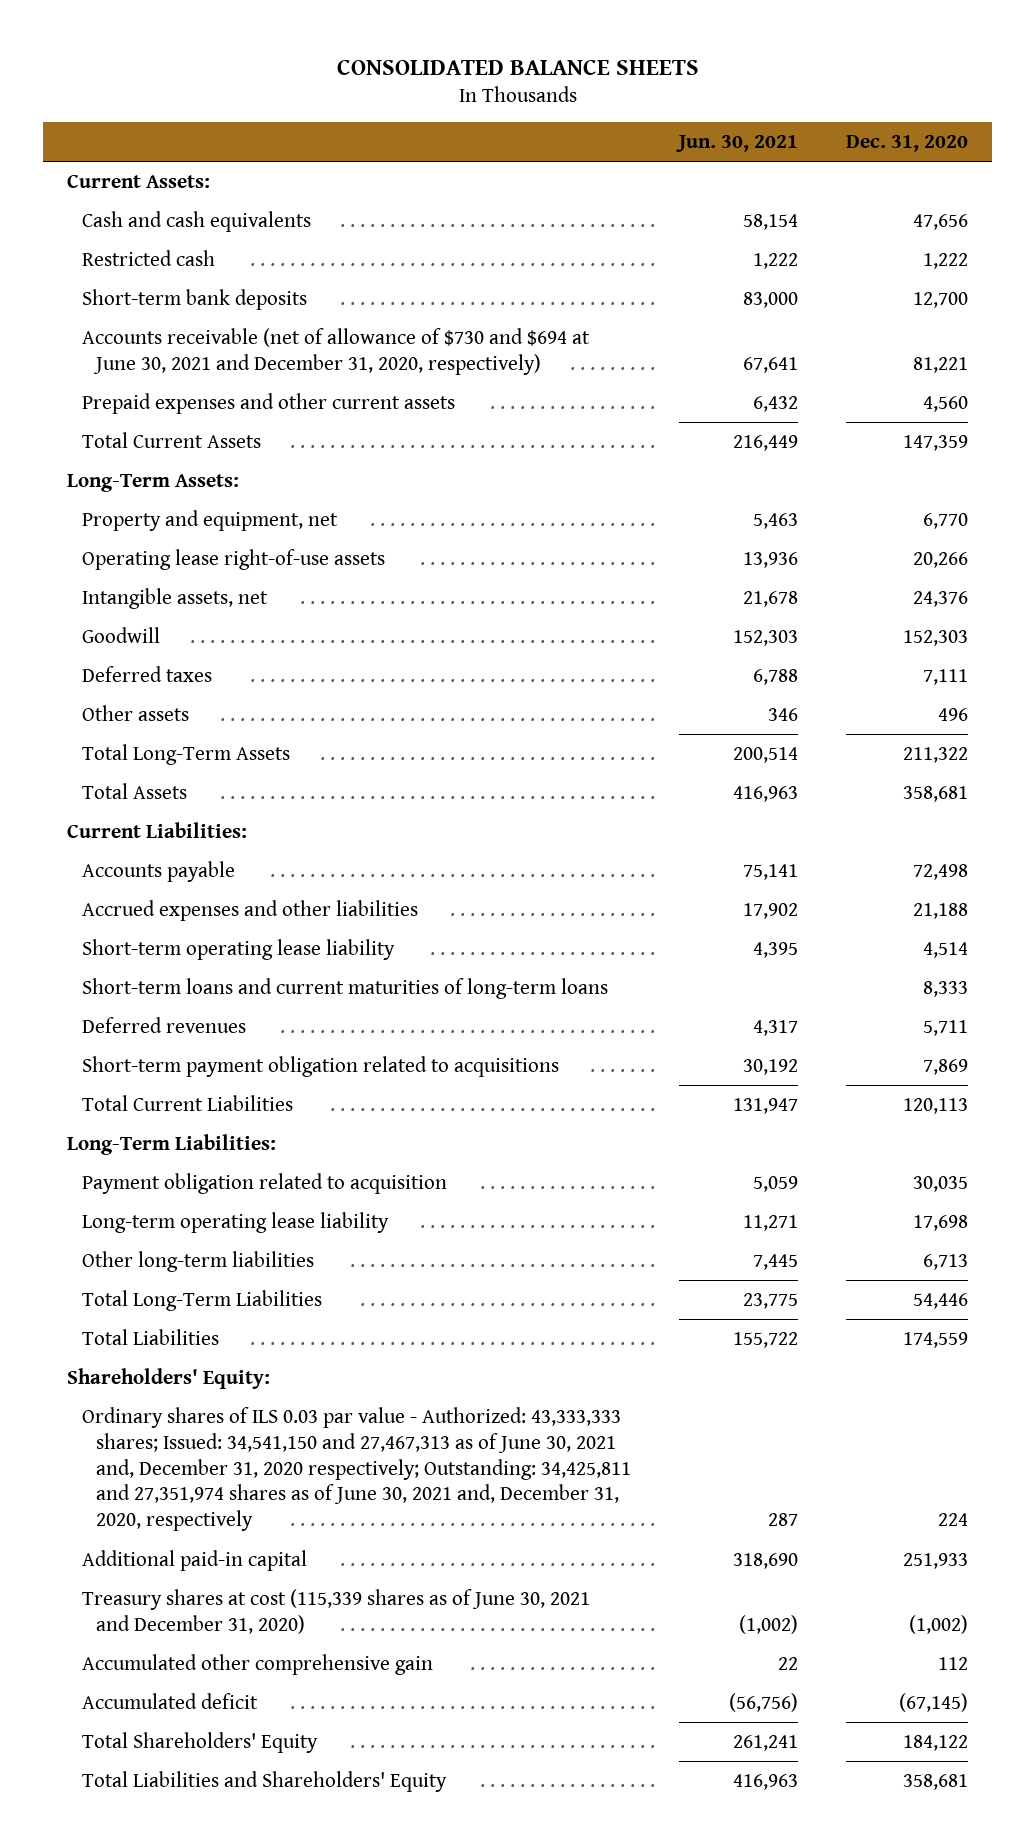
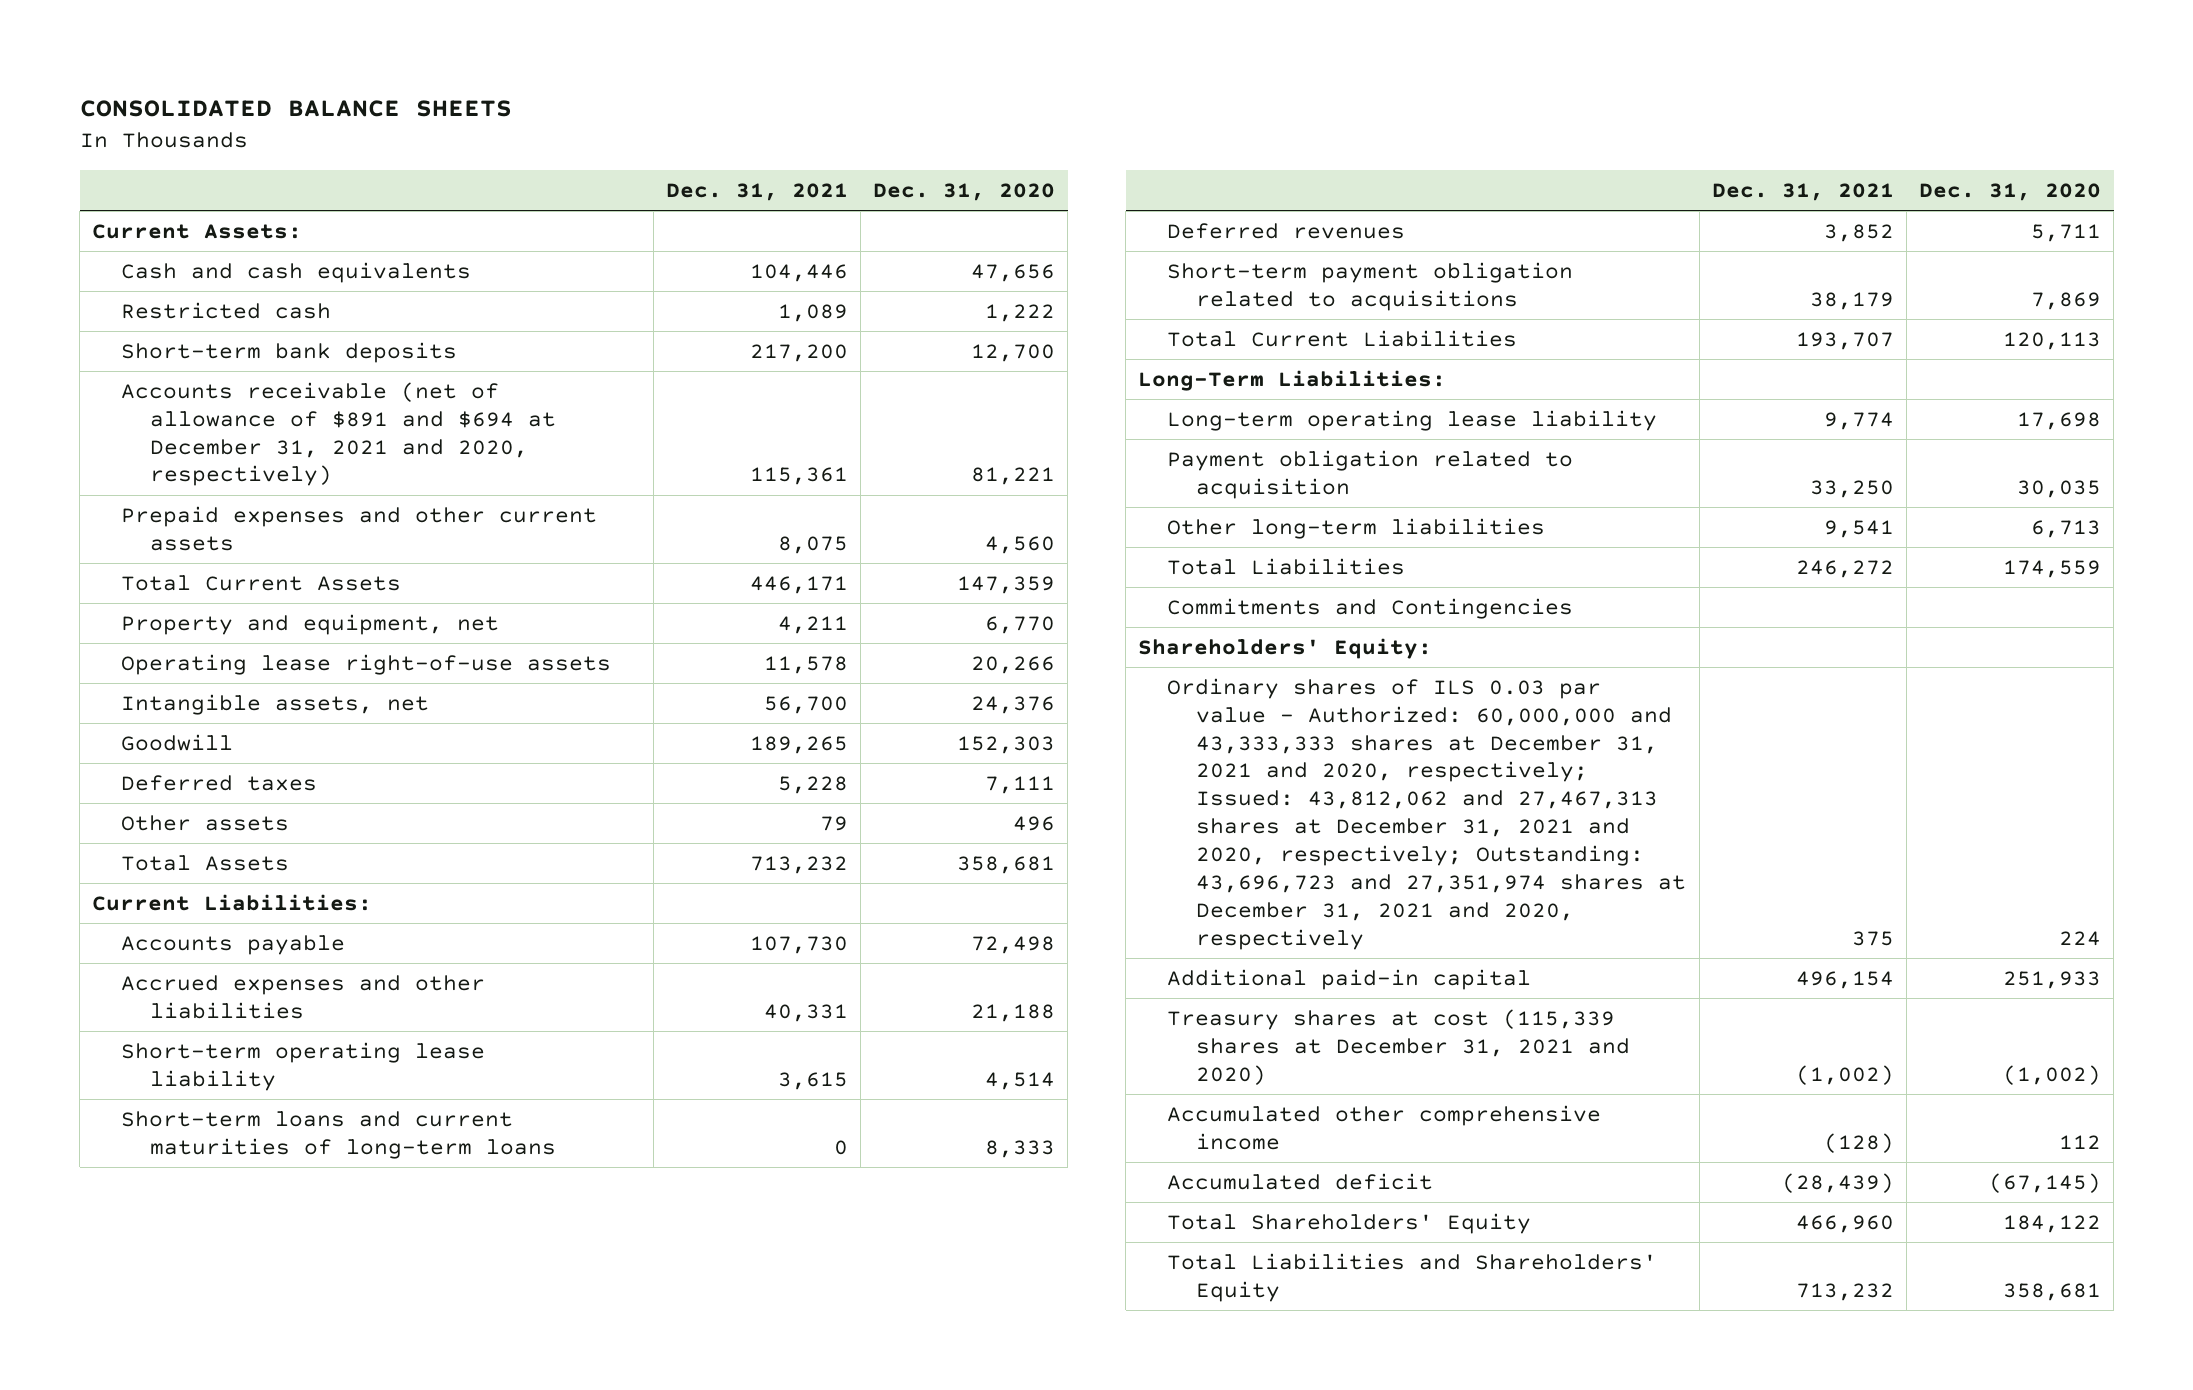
[676,135,799,153] Jun. 30, 2021 -> none
none -> [665,183,848,202] Dec. 31, 2021
[81,327,590,375] Accounts receivable (net of allowance of $730 and $694 at June 30, 2021 and December 31, 2020, respectively) -> [121,381,557,487] Accounts receivable (net of allowance of $891 and $694 at December 31, 2021 and 2020, respectively)
[67,473,240,492] Long-Term Assets: -> none
[81,743,290,765] Total Long-Term Assets -> none
[81,1172,447,1194] Payment obligation related to acquisition -> [1167,449,1574,499] Payment obligation related to acquisition
[81,1289,322,1311] Total Long-Term Liabilities -> none
none -> [1167,597,1574,619] Commitments and Contingencies
[81,1406,632,1532] Ordinary shares of ILS 0.03 par value - Authorized: 43,333,333 shares; Issued: 34,541,150 and 27,467,313 as of June 30, 2021 and, December 31, 2020 respectively; Outstanding: 34,425,811 and 27,351,974 shares as of June 30, 2021 and, December 31, 2020, respectively -> [1167,677,1687,950] Ordinary shares of ILS 0.03 par value - Authorized: 60,000,000 and 43,333,333 shares at December 31, 2021 and 2020, respectively; Issued: 43,812,062 and 27,467,313 shares at December 31, 2021 and 2020, respectively; Outstanding: 43,696,723 and 27,351,974 shares at December 31, 2021 and 2020, respectively
[81,1588,590,1634] Treasury shares at cost (115,339 shares as of June 30, 2021 and December 31, 2020) -> [1167,1008,1631,1085] Treasury shares at cost (115,339 shares at December 31, 2021 and 2020)
[81,1653,433,1675] Accumulated other comprehensive gain -> [1167,1104,1602,1150] Accumulated other comprehensive income

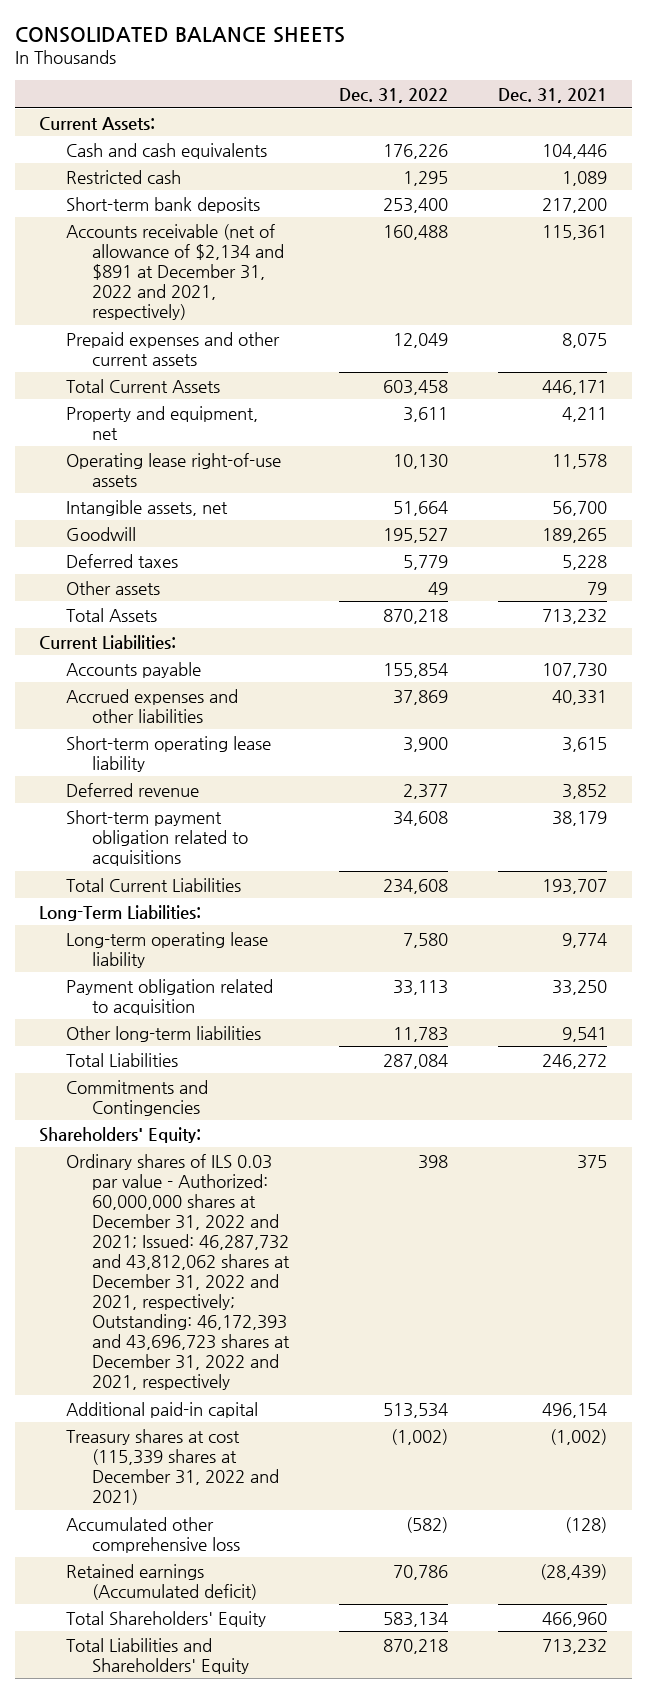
[872,183,1055,202] Dec. 31, 2020 -> none
none -> [338,87,448,103] Dec. 31, 2022
[121,381,557,487] Accounts receivable (net of allowance of $891 and $694 at December 31, 2021 and 2020, respectively) -> [65,223,285,320] Accounts receivable (net of allowance of $2,134 and $891 at December 31, 2022 and 2021, respectively)
[121,1110,557,1159] Short-term loans and current maturities of long-term loans -> none
[1167,222,1406,239] Deferred revenues -> [65,782,199,797] Deferred revenue
[1167,677,1687,950] Ordinary shares of ILS 0.03 par value - Authorized: 60,000,000 and 43,333,333 shares at December 31, 2021 and 2020, respectively; Issued: 43,812,062 and 27,467,313 shares at December 31, 2021 and 2020, respectively; Outstanding: 43,696,723 and 27,351,974 shares at December 31, 2021 and 2020, respectively -> [65,1153,291,1391] Ordinary shares of ILS 0.03 par value - Authorized: 60,000,000 shares at December 31, 2022 and 2021; Issued: 46,287,732 and 43,812,062 shares at December 31, 2022 and 2021, respectively; Outstanding: 46,172,393 and 43,696,723 shares at December 31, 2022 and 2021, respectively
[1167,1008,1631,1085] Treasury shares at cost (115,339 shares at December 31, 2021 and 2020) -> [65,1428,280,1505] Treasury shares at cost (115,339 shares at December 31, 2022 and 2021)
[1167,1104,1602,1150] Accumulated other comprehensive income -> [65,1516,241,1553] Accumulated other comprehensive loss
[1167,1172,1434,1190] Accumulated deficit -> [65,1563,258,1600] Retained earnings (Accumulated deficit)

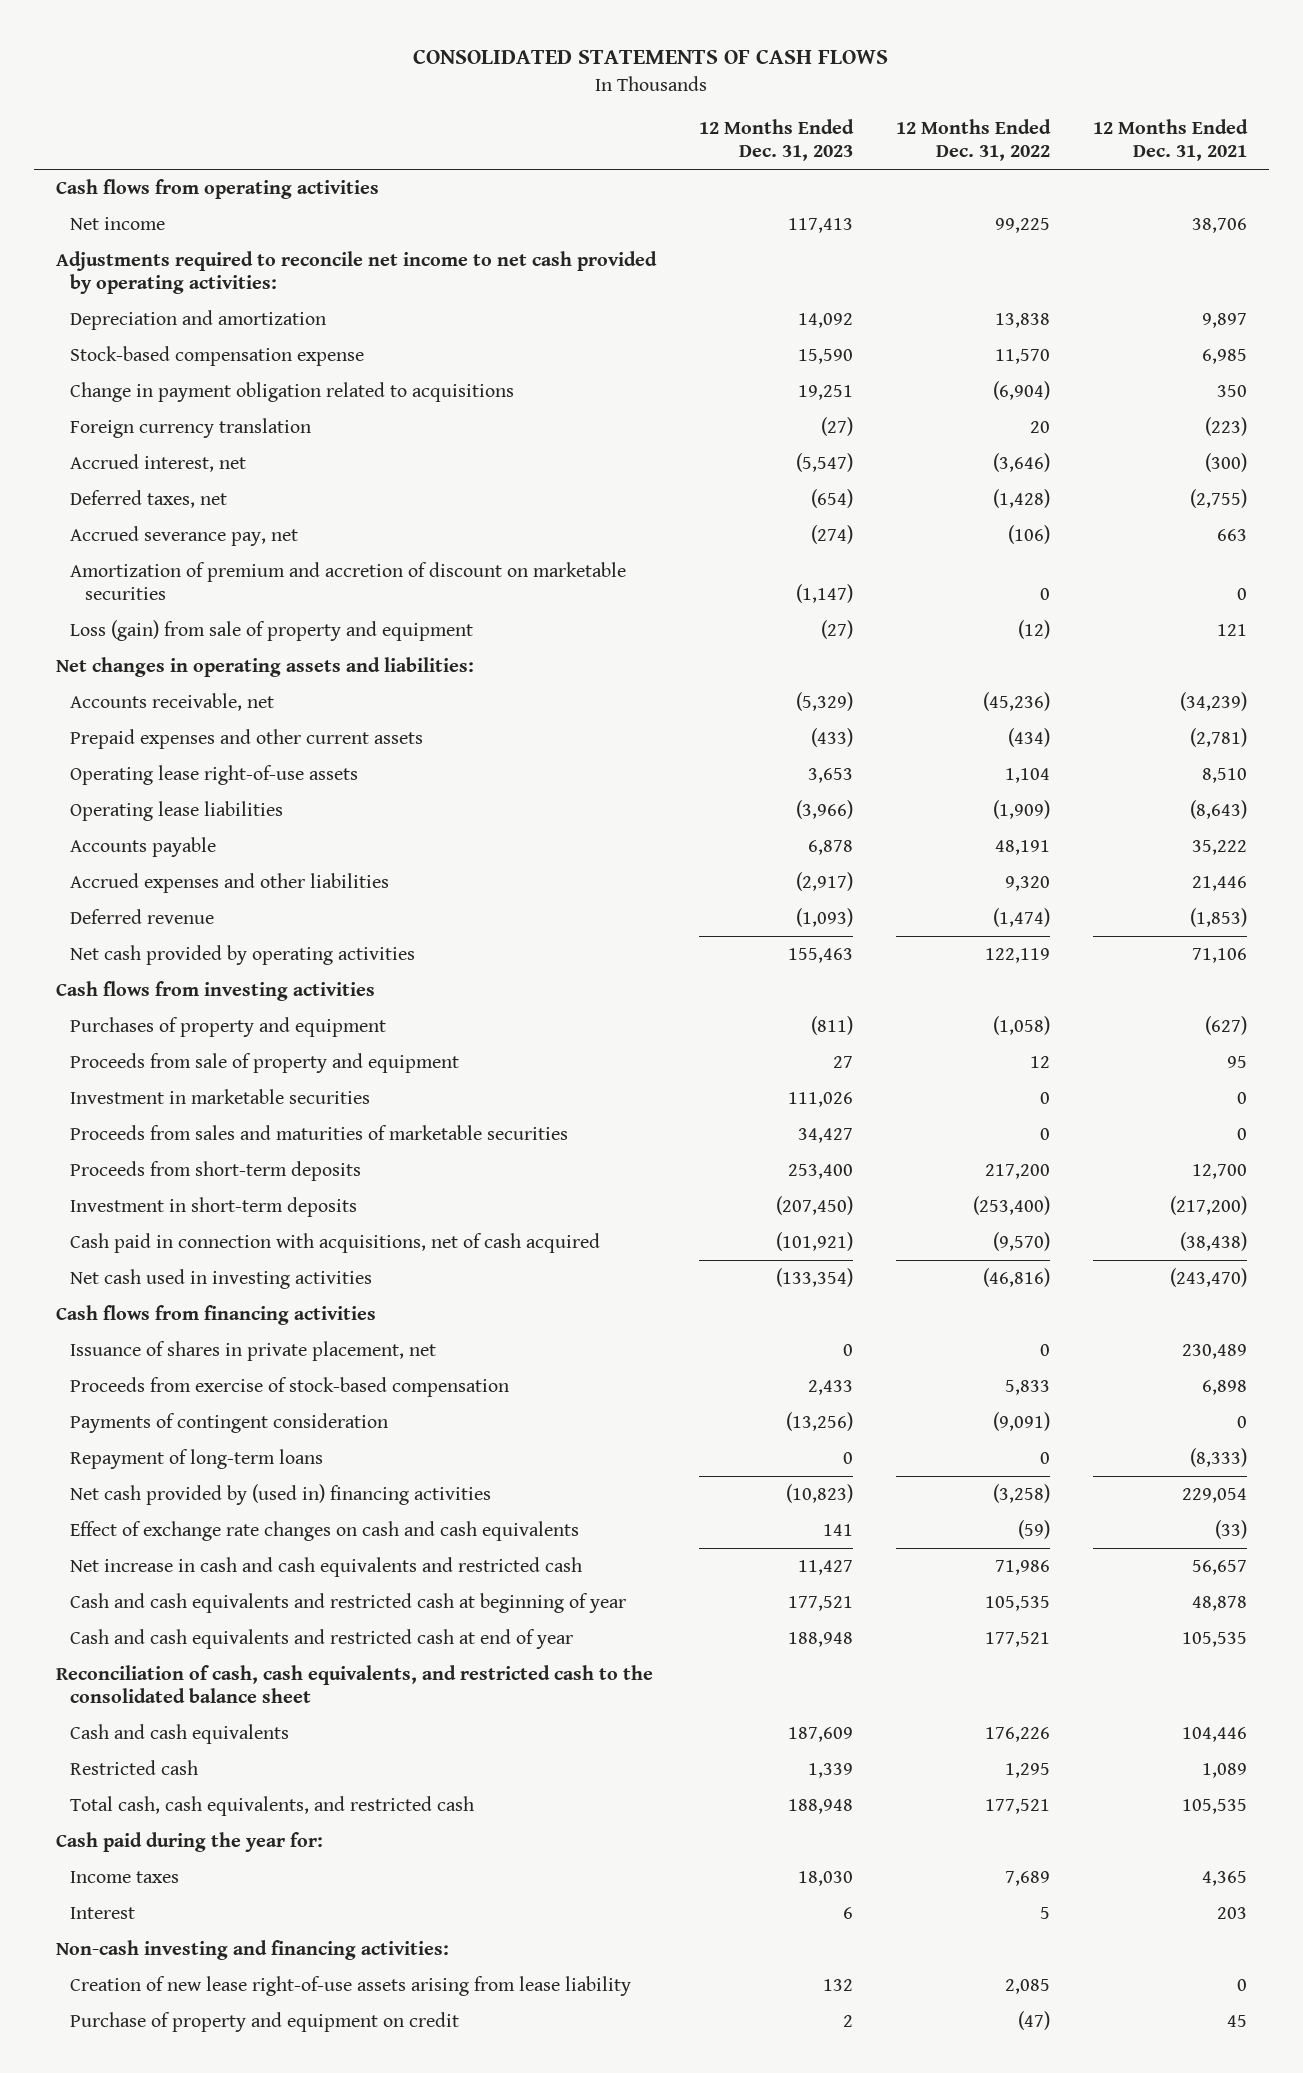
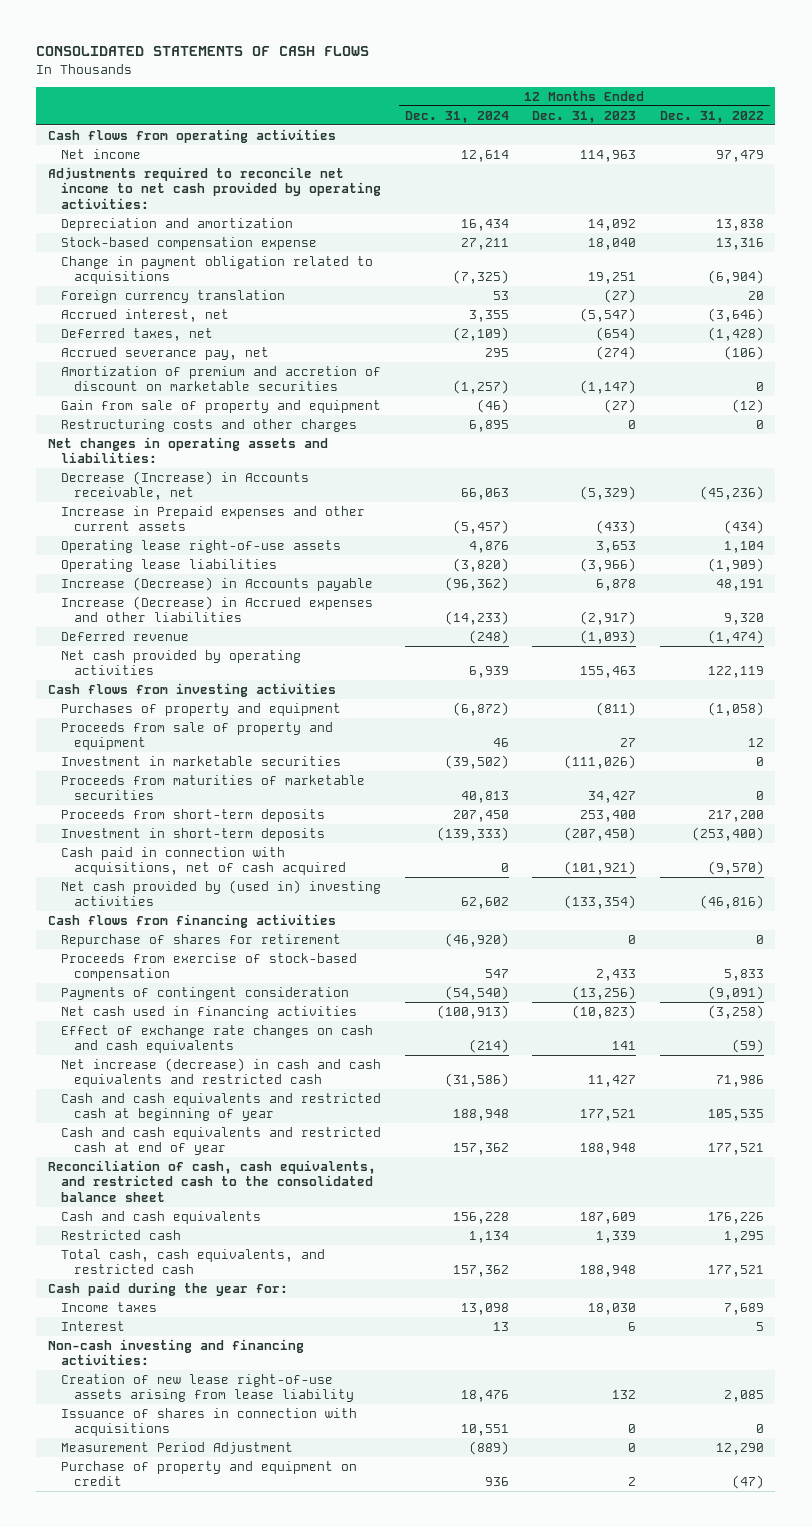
[1093,119,1249,162] 12 Months Ended Dec. 31, 2021 -> none
none -> [404,110,509,123] Dec. 31, 2024
[787,217,853,233] 117,413 -> [580,150,637,163] 114,963
[994,217,1050,233] 99,225 -> [715,150,764,163] 97,479
[797,348,853,364] 15,590 -> [588,238,637,251] 18,040
[994,348,1050,364] 11,570 -> [715,238,764,251] 13,316
[70,619,474,641] Loss (gain) from sale of property and equipment -> [61,400,382,414] Gain from sale of property and equipment
none -> [61,419,358,433] Restructuring costs and other charges
[70,692,275,711] Accounts receivable, net -> [61,471,310,501] Decrease (Increase) in Accounts receivable, net
[70,728,424,749] Prepaid expenses and other current assets -> [61,506,366,532] Increase in Prepaid expenses and other current assets
[70,836,217,857] Accounts payable -> [61,577,374,592] Increase (Decrease) in Accounts payable
[70,872,390,893] Accrued expenses and other liabilities -> [61,596,374,623] Increase (Decrease) in Accrued expenses and other liabilities
[787,1091,853,1107] 111,026 -> [564,755,637,770] (111,026)
[70,1124,569,1140] Proceeds from sales and maturities of marketable securities -> [61,775,366,801] Proceeds from maturities of marketable securities
[70,1268,373,1289] Net cash used in investing activities -> [61,880,382,907] Net cash provided by (used in) investing activities
[70,1340,437,1361] Issuance of shares in private placement, net -> none
none -> [61,934,342,948] Repurchase of shares for retirement
[70,1448,324,1469] Repayment of long-term loans -> none
[70,1483,492,1505] Net cash provided by (used in) financing activities -> [61,1006,358,1020] Net cash used in financing activities
[70,1556,583,1577] Net increase in cash and cash equivalents and restricted cash -> [61,1058,382,1088] Net increase (decrease) in cash and cash equivalents and restricted cash
none -> [61,1408,358,1437] Issuance of shares in connection with acquisitions
none -> [61,1442,294,1455] Measurement Period Adjustment

